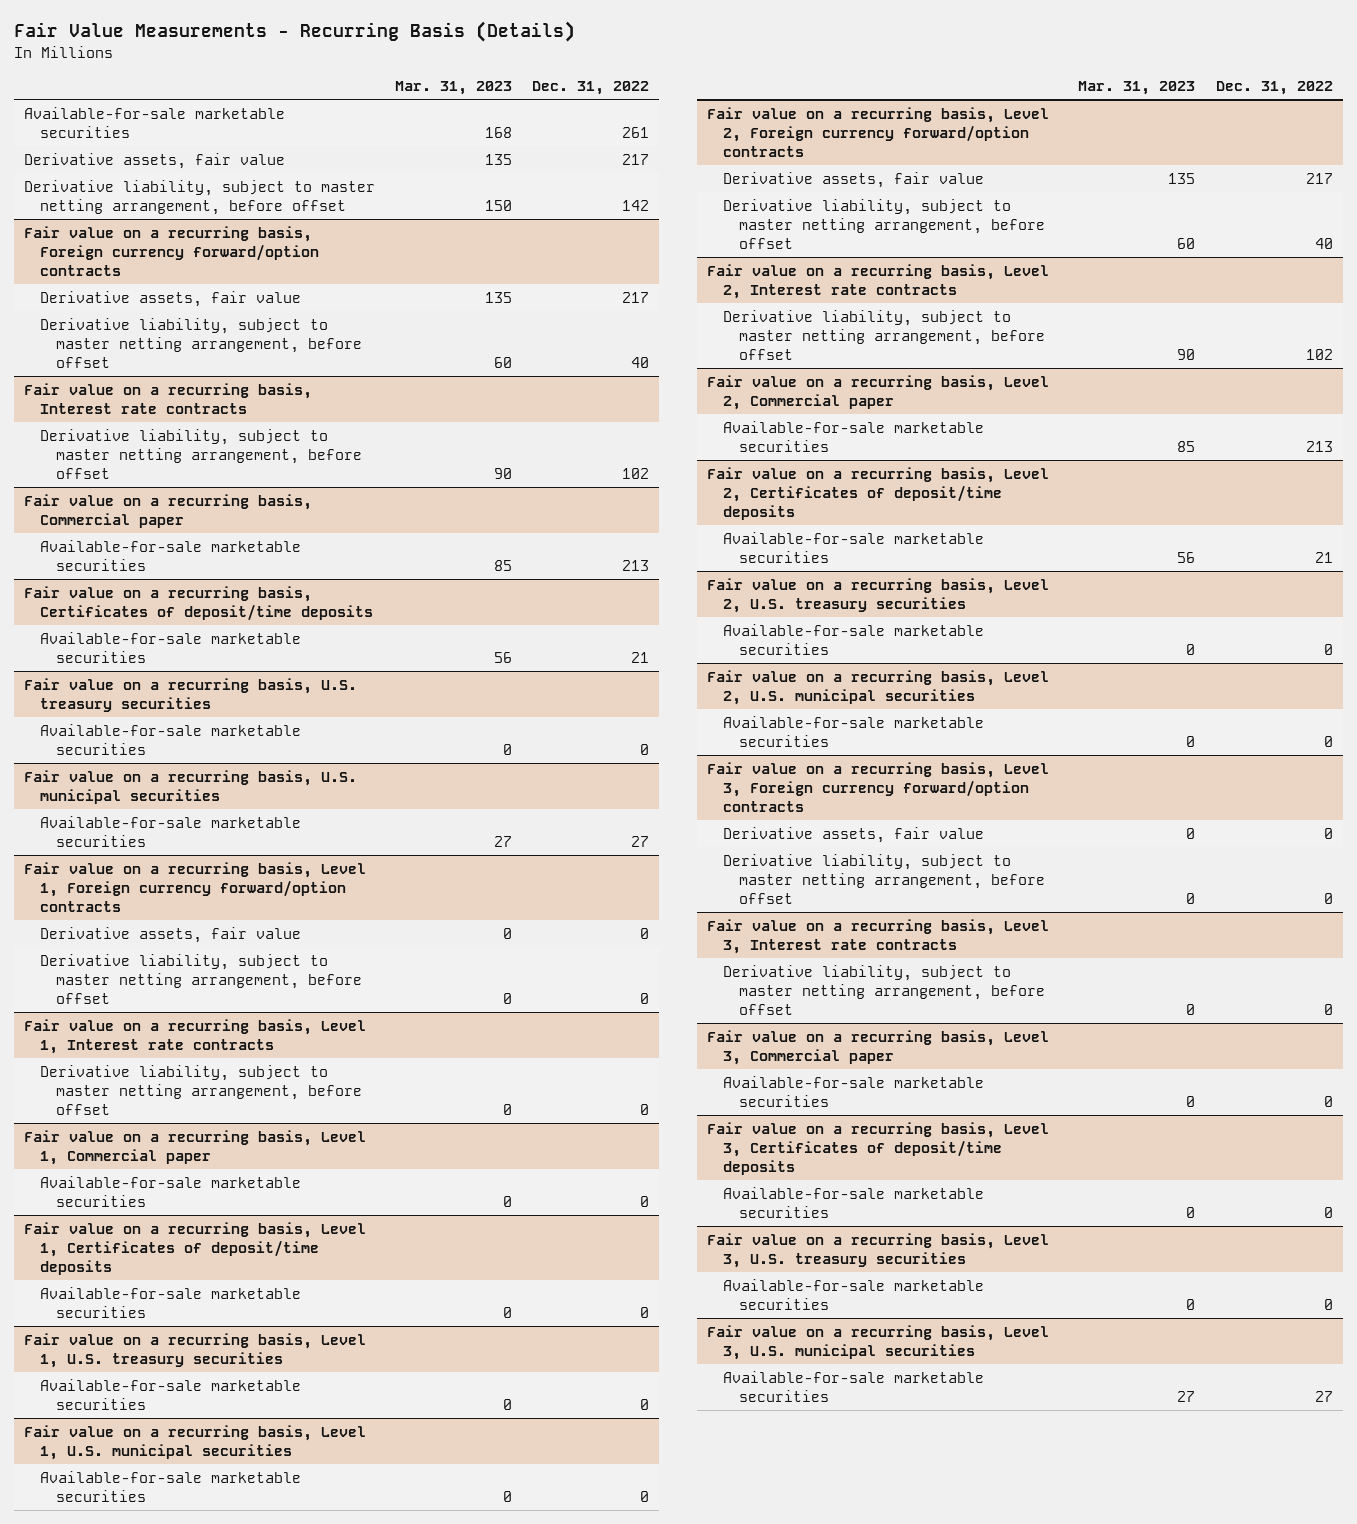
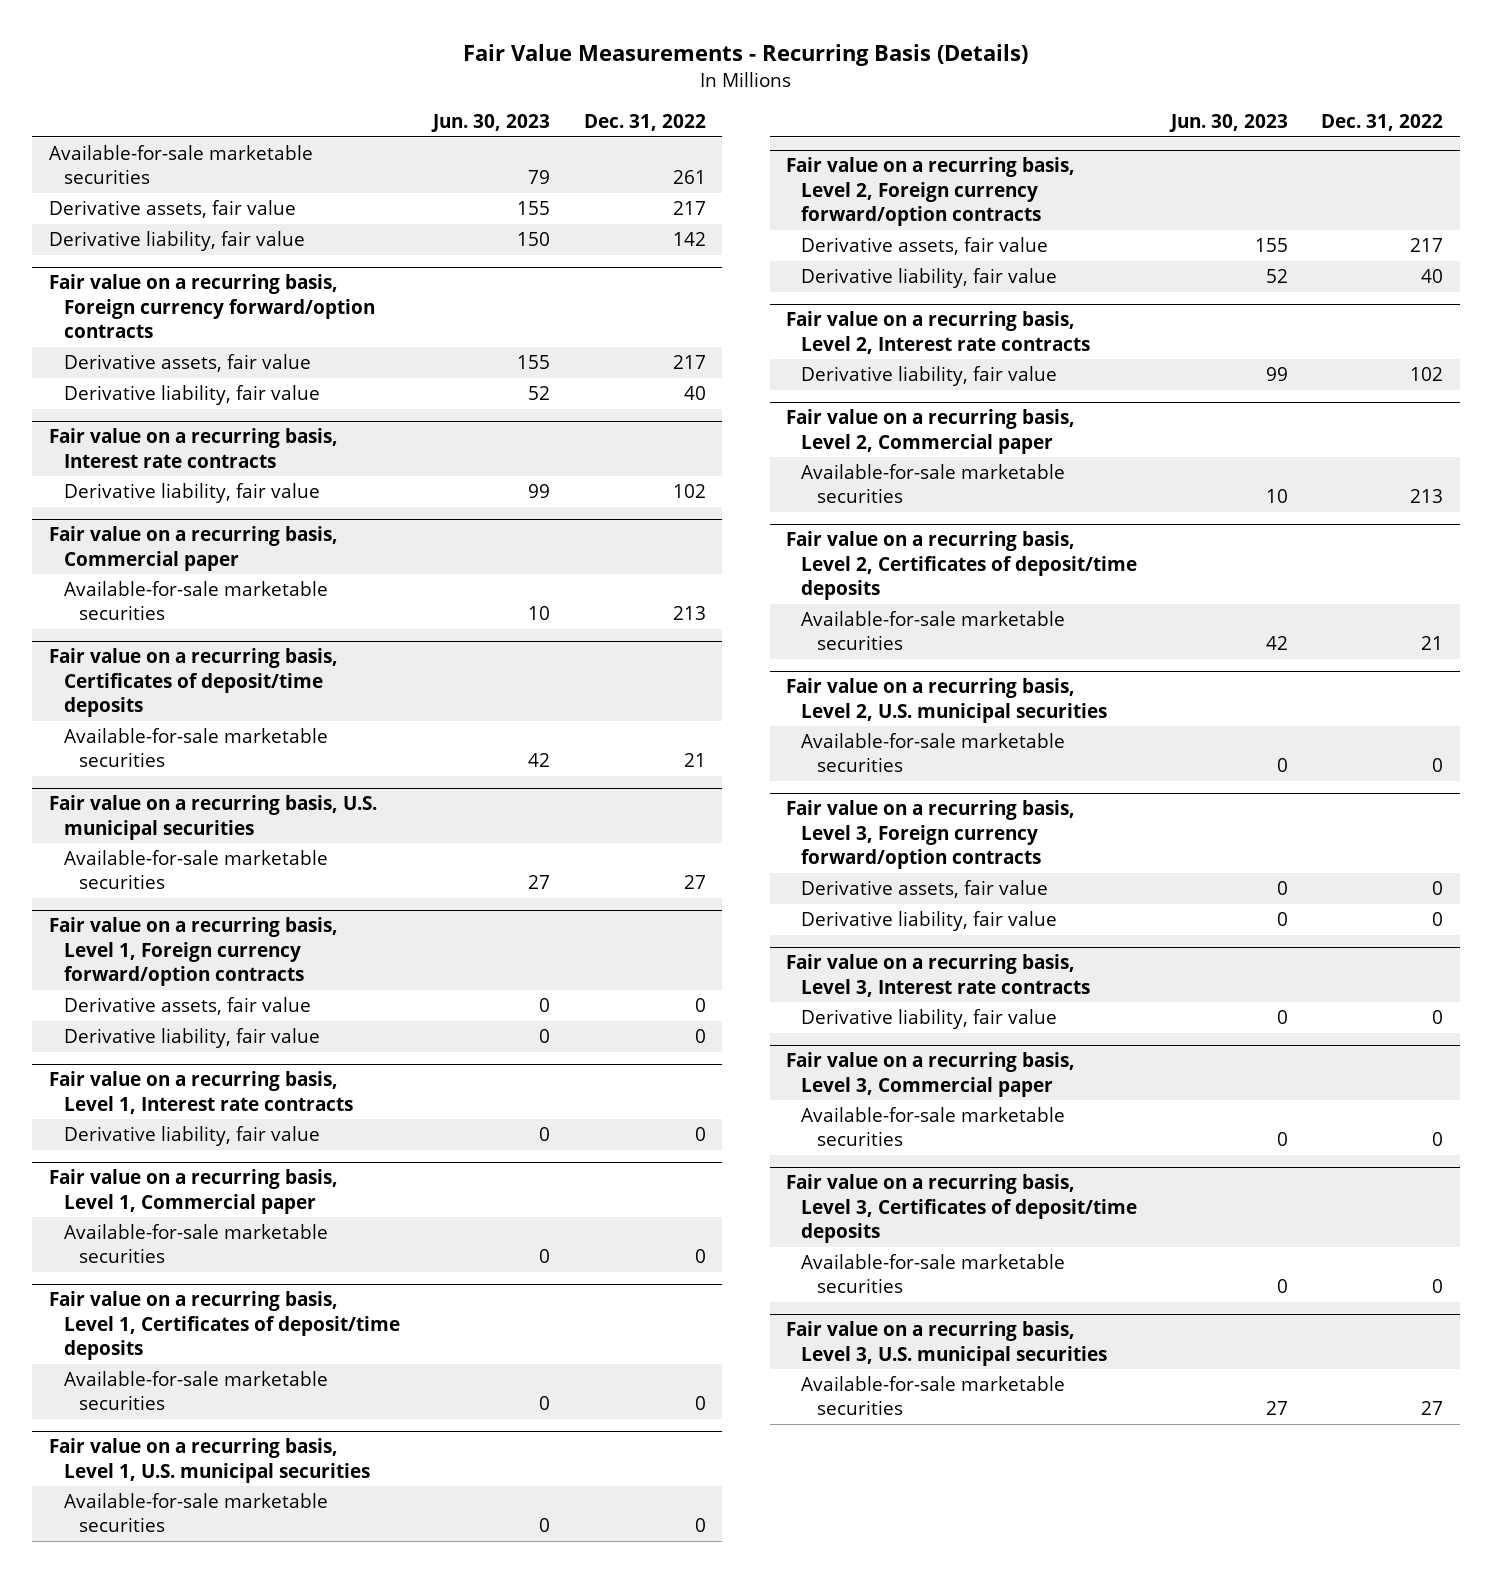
[395,81,513,96] Mar. 31, 2023 -> none
none -> [431,114,551,133] Jun. 30, 2023
[23,179,375,215] Derivative liability, subject to master netting arrangement, before offset -> [48,231,305,252] Derivative liability, fair value
[40,317,363,368] Derivative liability, subject to master netting arrangement, before offset -> [63,385,320,406] Derivative liability, fair value
[40,428,363,479] Derivative liability, subject to master netting arrangement, before offset -> [63,483,320,504] Derivative liability, fair value
[23,677,357,712] Fair value on a recurring basis, U.S. treasury securities -> none
[40,723,302,755] Available-for-sale marketable securities -> none
[40,953,363,1004] Derivative liability, subject to master netting arrangement, before offset -> [63,1028,320,1049] Derivative liability, fair value
[40,1064,363,1115] Derivative liability, subject to master netting arrangement, before offset -> [63,1126,320,1147] Derivative liability, fair value
[23,1332,366,1368] Fair value on a recurring basis, Level 1, U.S. treasury securities -> none
[40,1378,302,1410] Available-for-sale marketable securities -> none
[723,198,1046,249] Derivative liability, subject to master netting arrangement, before offset -> [801,268,1058,289] Derivative liability, fair value
[723,309,1046,360] Derivative liability, subject to master netting arrangement, before offset -> [801,366,1058,387] Derivative liability, fair value
[707,577,1050,613] Fair value on a recurring basis, Level 2, U.S. treasury securities -> none
[723,623,985,655] Available-for-sale marketable securities -> none
[723,853,1046,904] Derivative liability, subject to master netting arrangement, before offset -> [801,911,1058,932] Derivative liability, fair value
[723,964,1046,1015] Derivative liability, subject to master netting arrangement, before offset -> [801,1009,1058,1030] Derivative liability, fair value
[707,1232,1050,1268] Fair value on a recurring basis, Level 3, U.S. treasury securities -> none
[723,1278,985,1310] Available-for-sale marketable securities -> none

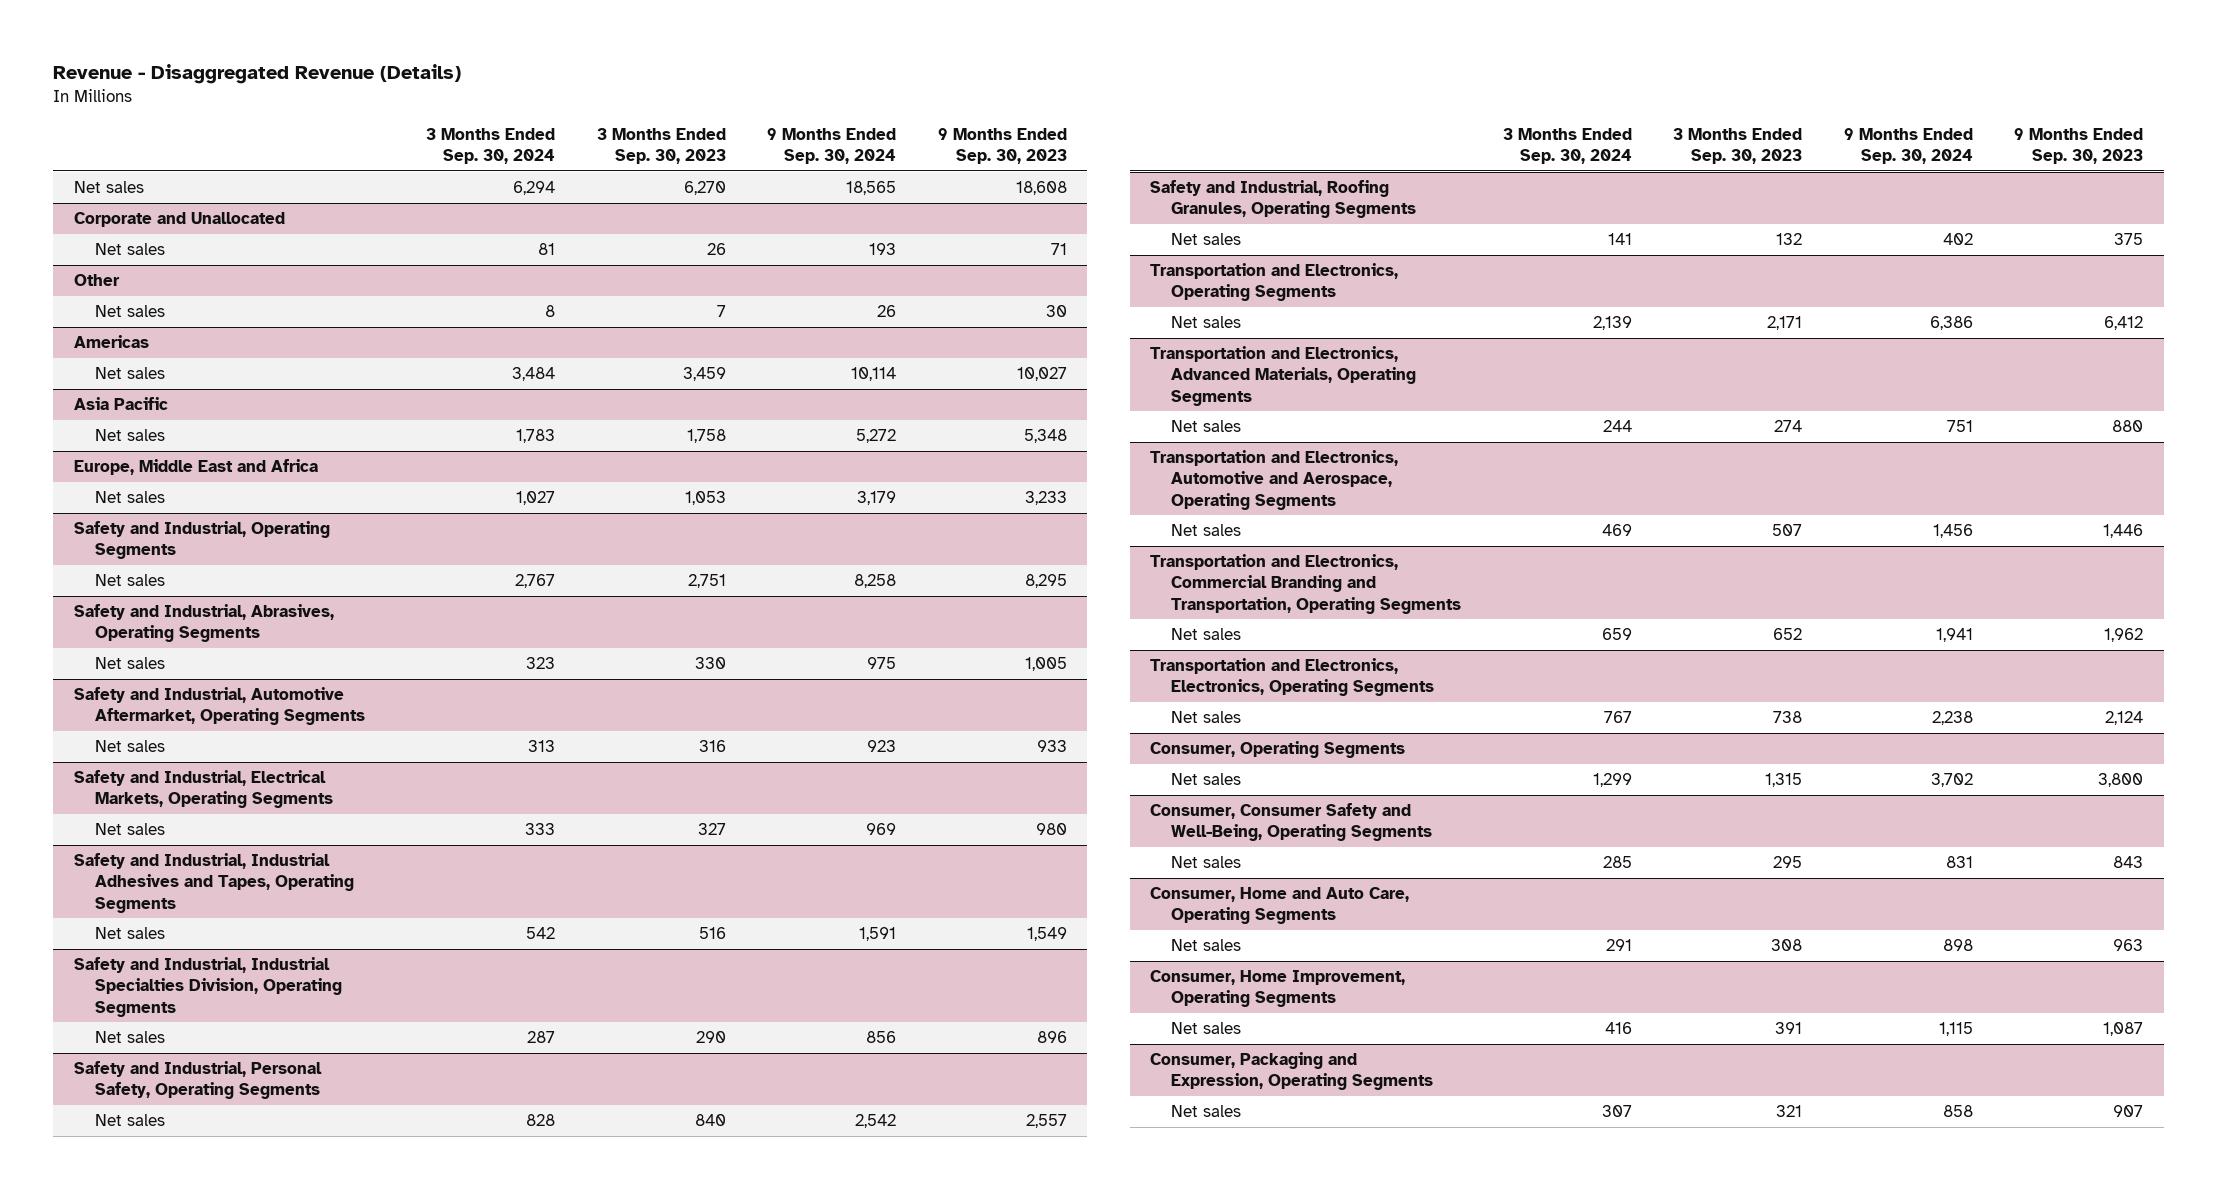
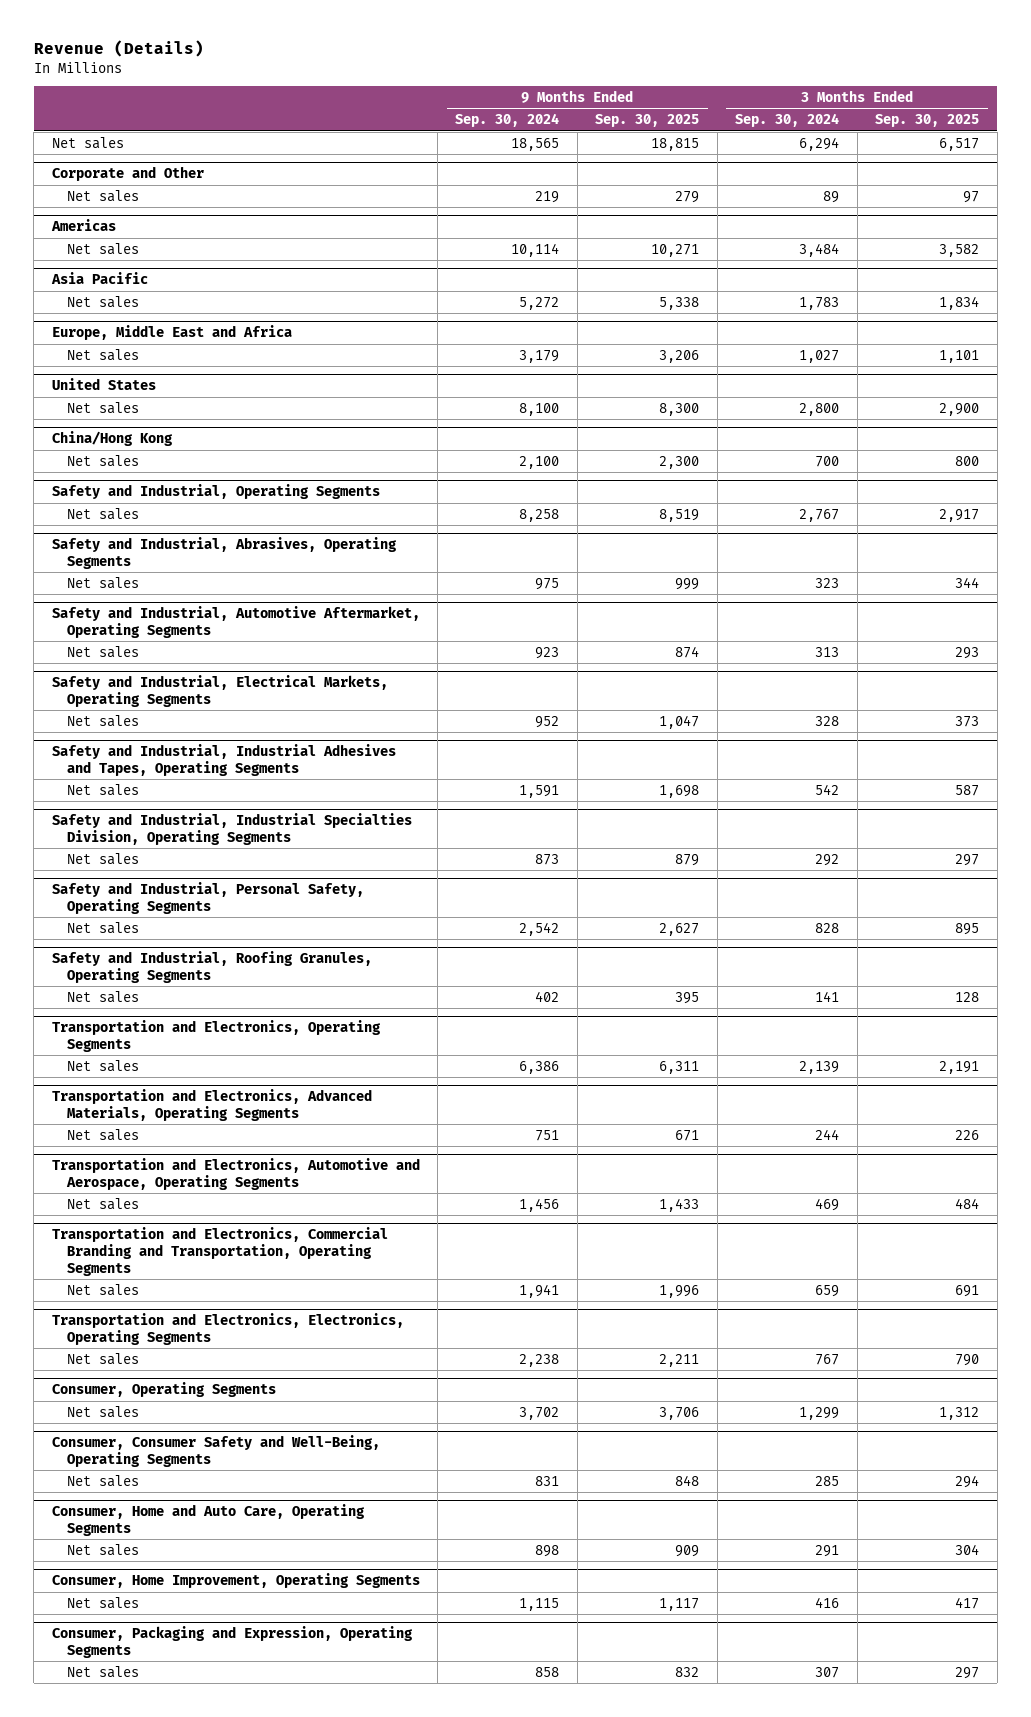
[52,64,461,85] Revenue - Disaggregated Revenue (Details) -> [33,40,204,58] Revenue (Details)
[596,127,726,165] 3 Months Ended Sep. 30, 2023 -> none
[937,127,1067,165] 9 Months Ended Sep. 30, 2023 -> none
none -> [595,114,700,128] Sep. 30, 2025
none -> [875,114,980,128] Sep. 30, 2025
[73,274,120,287] Other -> none
[94,305,165,318] Net sales -> none
[73,212,285,228] Corporate and Unallocated -> [51,166,204,182] Corporate and Other
[538,243,556,256] 81 -> [823,190,840,203] 89
[869,243,897,256] 193 -> [535,190,560,203] 219
none -> [51,378,156,391] United States
none -> [67,401,140,414] Net sales
none -> [51,431,173,447] China/Hong Kong
none -> [67,454,140,467] Net sales
[525,823,556,836] 333 -> [815,715,840,726] 328
[866,823,897,836] 969 -> [535,715,560,728] 952
[527,1031,556,1044] 287 -> [815,853,840,866] 292
[866,1031,897,1044] 856 -> [535,853,560,865] 873

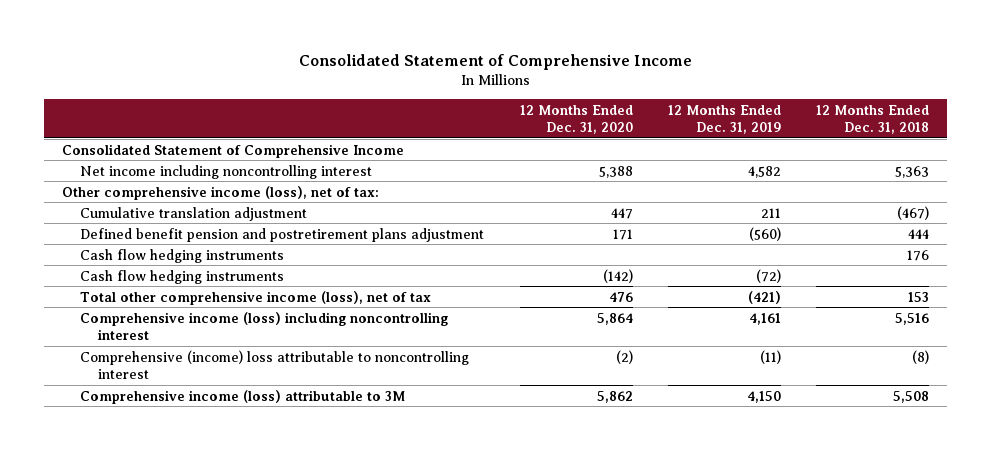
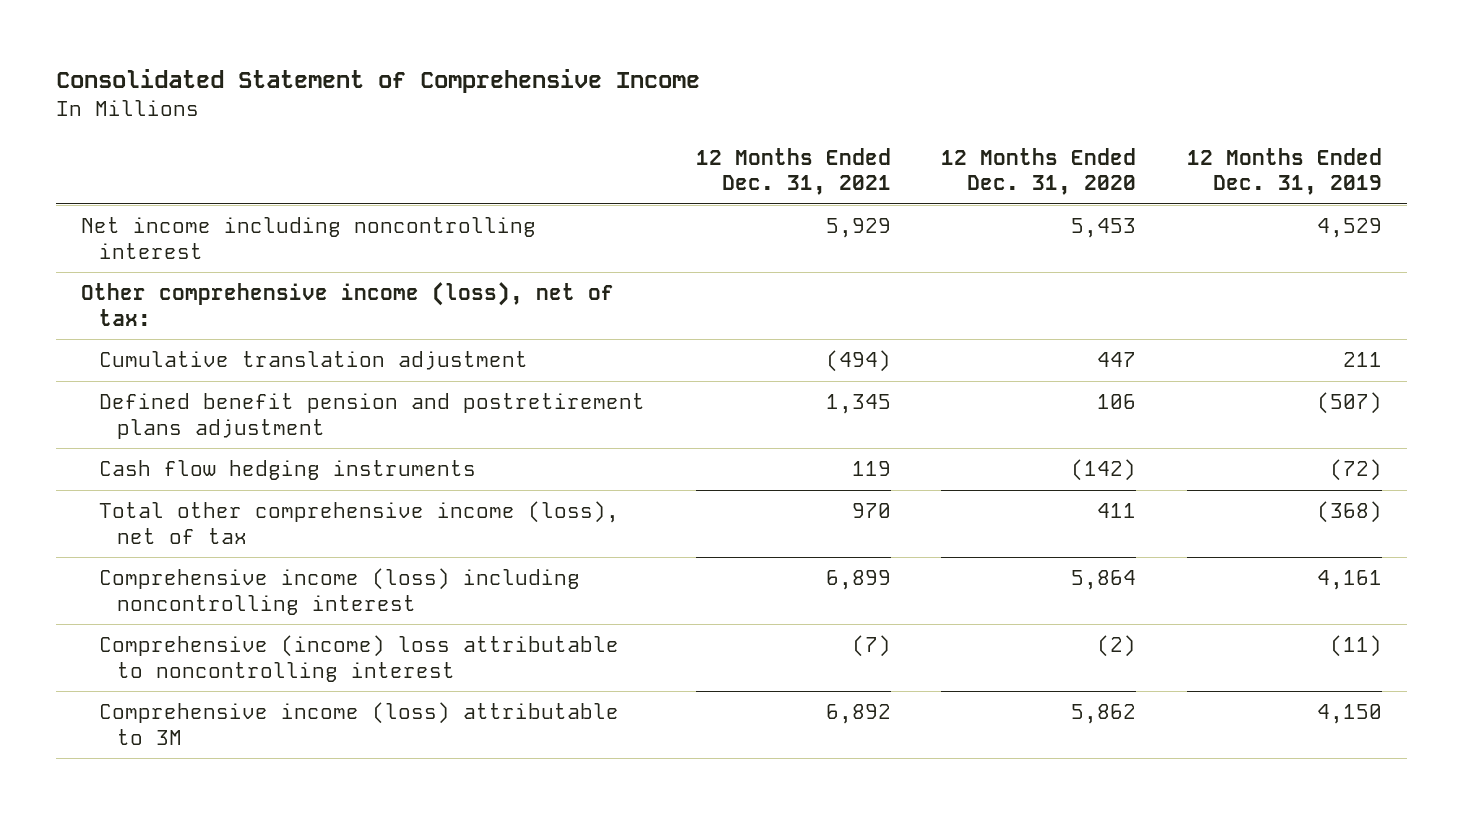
[816,104,930,134] 12 Months Ended Dec. 31, 2018 -> none
none -> [695,147,891,196] 12 Months Ended Dec. 31, 2021
[62,143,405,158] Consolidated Statement of Comprehensive Income -> none
[598,165,633,178] 5,388 -> [1071,218,1137,239] 5,453
[748,165,782,178] 4,582 -> [1317,218,1383,239] 4,529
[80,248,285,263] Cash flow hedging instruments -> none
[612,228,633,240] 171 -> [1097,394,1137,410] 106
[749,226,782,241] (560) -> [1317,392,1383,415] (507)
[608,291,633,302] 476 -> [1097,503,1137,519] 411
[748,290,782,304] (421) -> [1317,501,1383,524] (368)

